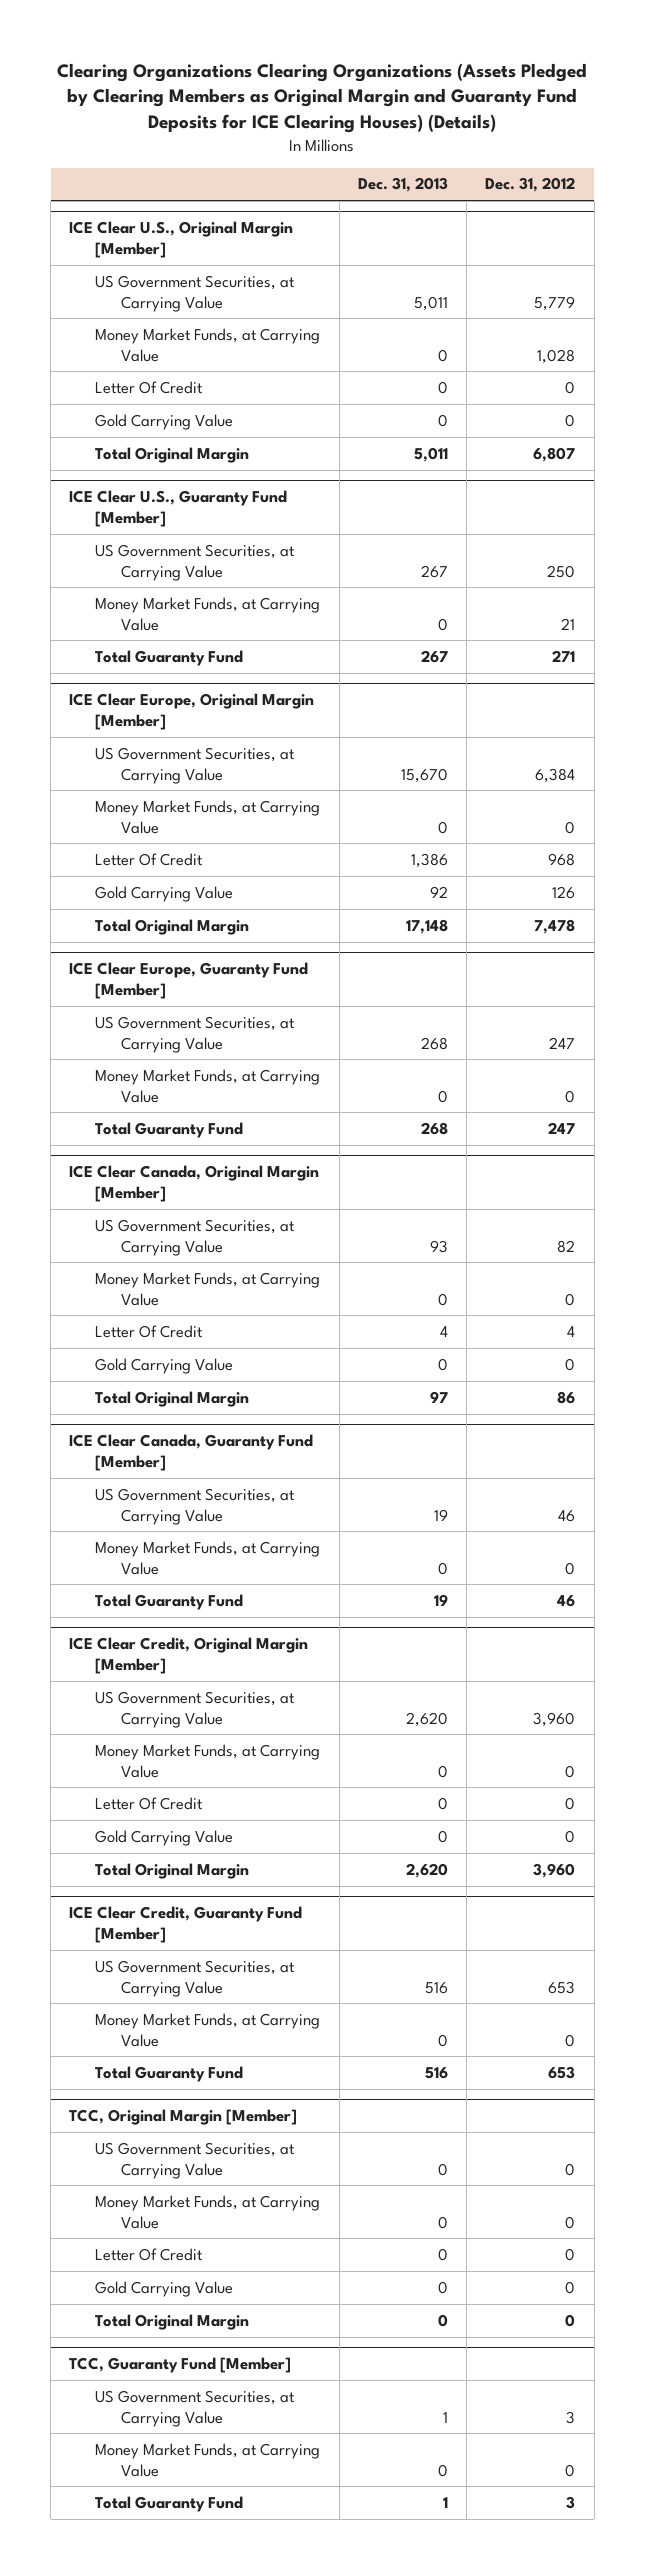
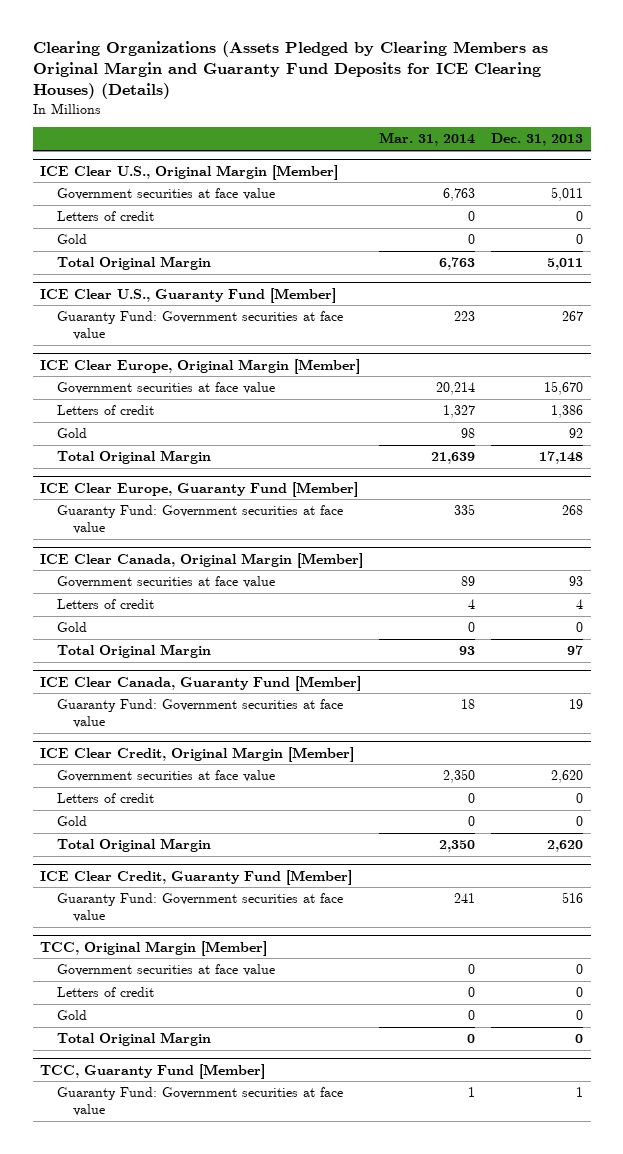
[57,62,588,134] Clearing Organizations Clearing Organizations (Assets Pledged by Clearing Members as Original Margin and Guaranty Fund Deposits for ICE Clearing Houses) (Details) -> [32,41,548,100] Clearing Organizations (Assets Pledged by Clearing Members as Original Margin and Guaranty Fund Deposits for ICE Clearing Houses) (Details)
[485,177,576,193] Dec. 31, 2012 -> none
none -> [379,132,476,147] Mar. 31, 2014
[95,327,321,362] Money Market Funds, at Carrying Value -> none
[95,274,295,312] US Government Securities, at Carrying Value -> [56,188,275,201] Government securities at face value
[95,380,203,394] Letter Of Credit -> [56,211,154,222] Letters of credit
[95,413,234,430] Gold Carrying Value -> [56,234,87,245] Gold
[95,543,295,581] US Government Securities, at Carrying Value -> none
[95,596,321,631] Money Market Funds, at Carrying Value -> none
[95,649,244,666] Total Guaranty Fund -> [56,311,343,340] Guaranty Fund: Government securities at face value
[95,799,321,834] Money Market Funds, at Carrying Value -> none
[95,746,295,784] US Government Securities, at Carrying Value -> [56,382,275,395] Government securities at face value
[95,852,203,866] Letter Of Credit -> [56,405,154,416] Letters of credit
[95,885,234,902] Gold Carrying Value -> [56,428,87,439] Gold
[95,1015,295,1053] US Government Securities, at Carrying Value -> none
[95,1068,321,1103] Money Market Funds, at Carrying Value -> none
[95,1121,244,1138] Total Guaranty Fund -> [56,505,343,534] Guaranty Fund: Government securities at face value
[95,1271,321,1306] Money Market Funds, at Carrying Value -> none
[95,1218,295,1256] US Government Securities, at Carrying Value -> [56,576,275,589] Government securities at face value
[95,1324,203,1338] Letter Of Credit -> [56,599,154,610] Letters of credit
[95,1357,234,1374] Gold Carrying Value -> [56,622,87,633] Gold
[95,1487,295,1525] US Government Securities, at Carrying Value -> none
[95,1540,321,1575] Money Market Funds, at Carrying Value -> none
[95,1593,244,1610] Total Guaranty Fund -> [56,699,343,728] Guaranty Fund: Government securities at face value
[95,1743,321,1778] Money Market Funds, at Carrying Value -> none
[95,1690,295,1728] US Government Securities, at Carrying Value -> [56,770,275,783] Government securities at face value
[95,1796,203,1810] Letter Of Credit -> [56,793,154,804] Letters of credit
[95,1829,234,1846] Gold Carrying Value -> [56,816,87,827] Gold
[95,1959,295,1997] US Government Securities, at Carrying Value -> none
[95,2012,321,2047] Money Market Funds, at Carrying Value -> none
[95,2065,244,2082] Total Guaranty Fund -> [56,893,343,922] Guaranty Fund: Government securities at face value
[95,2194,321,2229] Money Market Funds, at Carrying Value -> none
[95,2141,295,2179] US Government Securities, at Carrying Value -> [56,964,275,977] Government securities at face value
[95,2247,203,2261] Letter Of Credit -> [56,987,154,998] Letters of credit
[95,2280,234,2297] Gold Carrying Value -> [56,1010,87,1021] Gold
[95,2389,295,2427] US Government Securities, at Carrying Value -> none
[95,2442,321,2477] Money Market Funds, at Carrying Value -> none
[95,2495,244,2512] Total Guaranty Fund -> [56,1087,343,1116] Guaranty Fund: Government securities at face value

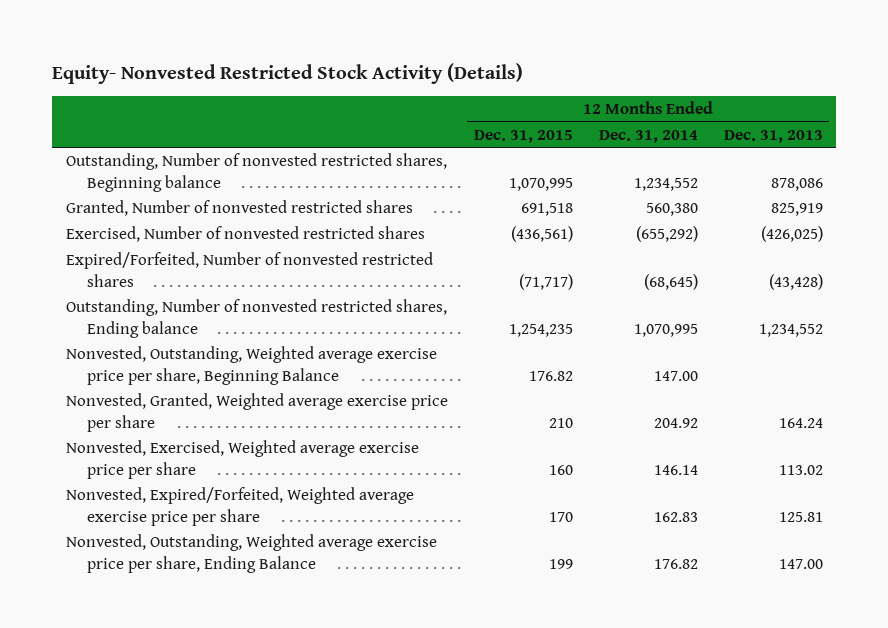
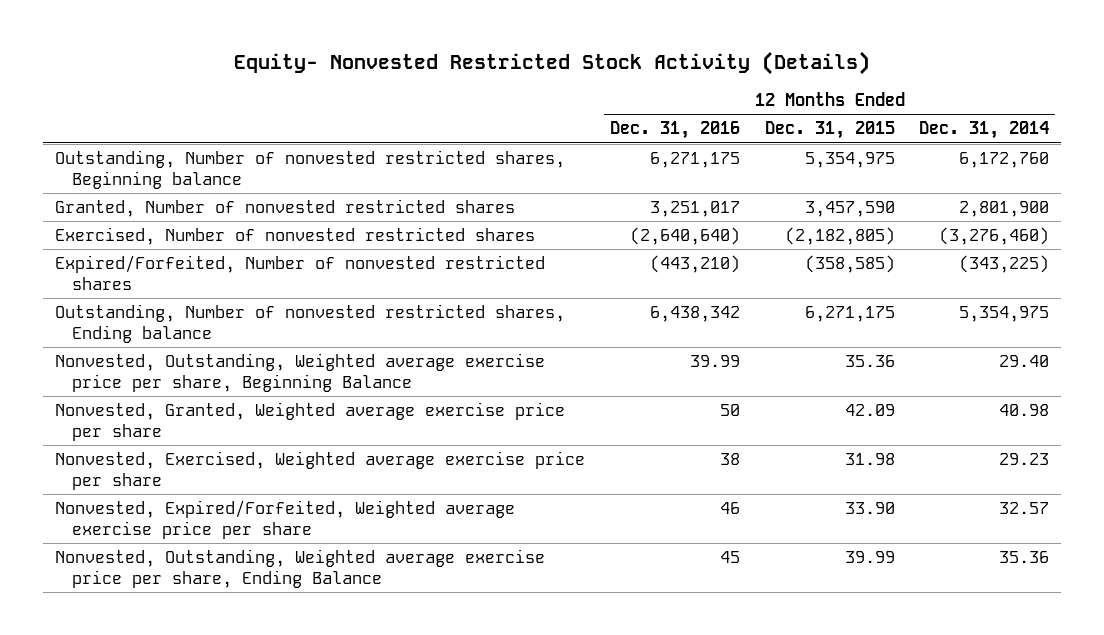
[723,129,823,143] Dec. 31, 2013 -> none
none -> [609,121,740,140] Dec. 31, 2016
[508,177,573,191] 1,070,995 -> [804,152,895,169] 5,354,975
[633,177,698,191] 1,234,552 -> [959,152,1050,169] 6,172,760
[520,203,573,217] 691,518 -> [804,201,895,218] 3,457,590
[645,203,698,217] 560,380 -> [959,201,1050,218] 2,801,900
[510,226,573,243] (436,561) -> [784,227,895,246] (2,182,805)
[635,226,698,243] (655,292) -> [939,227,1050,246] (3,276,460)
[518,273,573,290] (71,717) -> [804,255,895,274] (358,585)
[643,273,698,290] (68,645) -> [959,255,1050,274] (343,225)
[508,323,573,337] 1,254,235 -> [804,306,895,323] 6,271,175
[633,323,698,337] 1,070,995 -> [959,306,1050,323] 5,354,975
[528,370,573,381] 176.82 -> [844,355,895,368] 35.36
[653,370,698,381] 147.00 -> [999,355,1050,368] 29.40
[548,417,573,428] 210 -> [844,404,895,417] 42.09
[653,417,698,428] 204.92 -> [999,404,1050,417] 40.98
[548,464,573,475] 160 -> [844,453,895,466] 31.98
[653,464,698,475] 146.14 -> [999,453,1050,466] 29.23
[548,511,573,522] 170 -> [844,502,895,515] 33.90
[653,511,698,522] 162.83 -> [999,502,1050,515] 32.57
[548,558,573,569] 199 -> [844,551,895,564] 39.99
[653,558,698,569] 176.82 -> [999,551,1050,564] 35.36

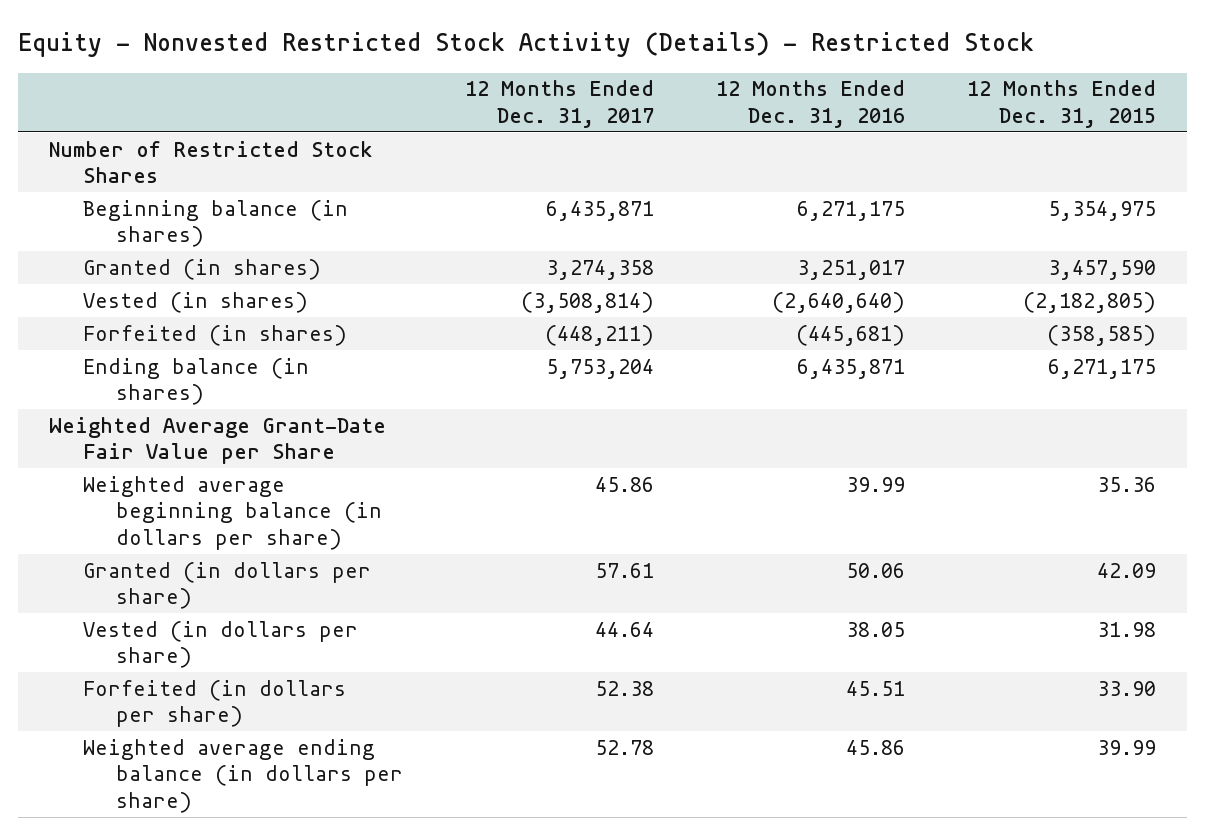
[234,51,871,76] Equity- Nonvested Restricted Stock Activity (Details) -> [18,32,1035,58] Equity - Nonvested Restricted Stock Activity (Details) - Restricted Stock
[919,121,1050,140] Dec. 31, 2014 -> none
none -> [465,80,655,128] 12 Months Ended Dec. 31, 2017
[55,451,586,490] Nonvested, Exercised, Weighted average exercise price per share -> none
none -> [49,140,374,184] Number of Restricted Stock Shares
[55,150,566,189] Outstanding, Number of nonvested restricted shares, Beginning balance -> [82,199,348,248] Beginning balance (in shares)
[55,199,516,218] Granted, Number of nonvested restricted shares -> [82,258,321,280] Granted (in shares)
[55,227,536,246] Exercised, Number of nonvested restricted shares -> [82,291,308,313] Vested (in shares)
[55,255,546,290] Expired/Forfeited, Number of nonvested restricted shares -> [82,324,347,346] Forfeited (in shares)
[649,255,740,274] (443,210) -> [796,324,906,346] (445,681)
[55,304,566,343] Outstanding, Number of nonvested restricted shares, Ending balance -> [82,357,309,406] Ending balance (in shares)
[649,306,740,323] 6,438,342 -> [797,358,906,379] 6,435,871
none -> [49,416,387,465] Weighted Average Grant-Date Fair Value per Share
[55,353,546,392] Nonvested, Outstanding, Weighted average exercise price per share, Beginning Balance -> [82,475,383,550] Weighted average beginning balance (in dollars per share)
[55,402,566,441] Nonvested, Granted, Weighted average exercise price per share -> [82,561,371,610] Granted (in dollars per share)
[719,404,740,417] 50 -> [846,562,906,578] 50.06
none -> [82,620,358,669] Vested (in dollars per share)
[55,500,516,539] Nonvested, Expired/Forfeited, Weighted average exercise price per share -> [82,679,346,728] Forfeited (in dollars per share)
[719,502,740,515] 46 -> [846,680,906,696] 45.51
[55,549,546,588] Nonvested, Outstanding, Weighted average exercise price per share, Ending Balance -> [82,738,404,813] Weighted average ending balance (in dollars per share)
[719,551,740,564] 45 -> [846,739,906,755] 45.86

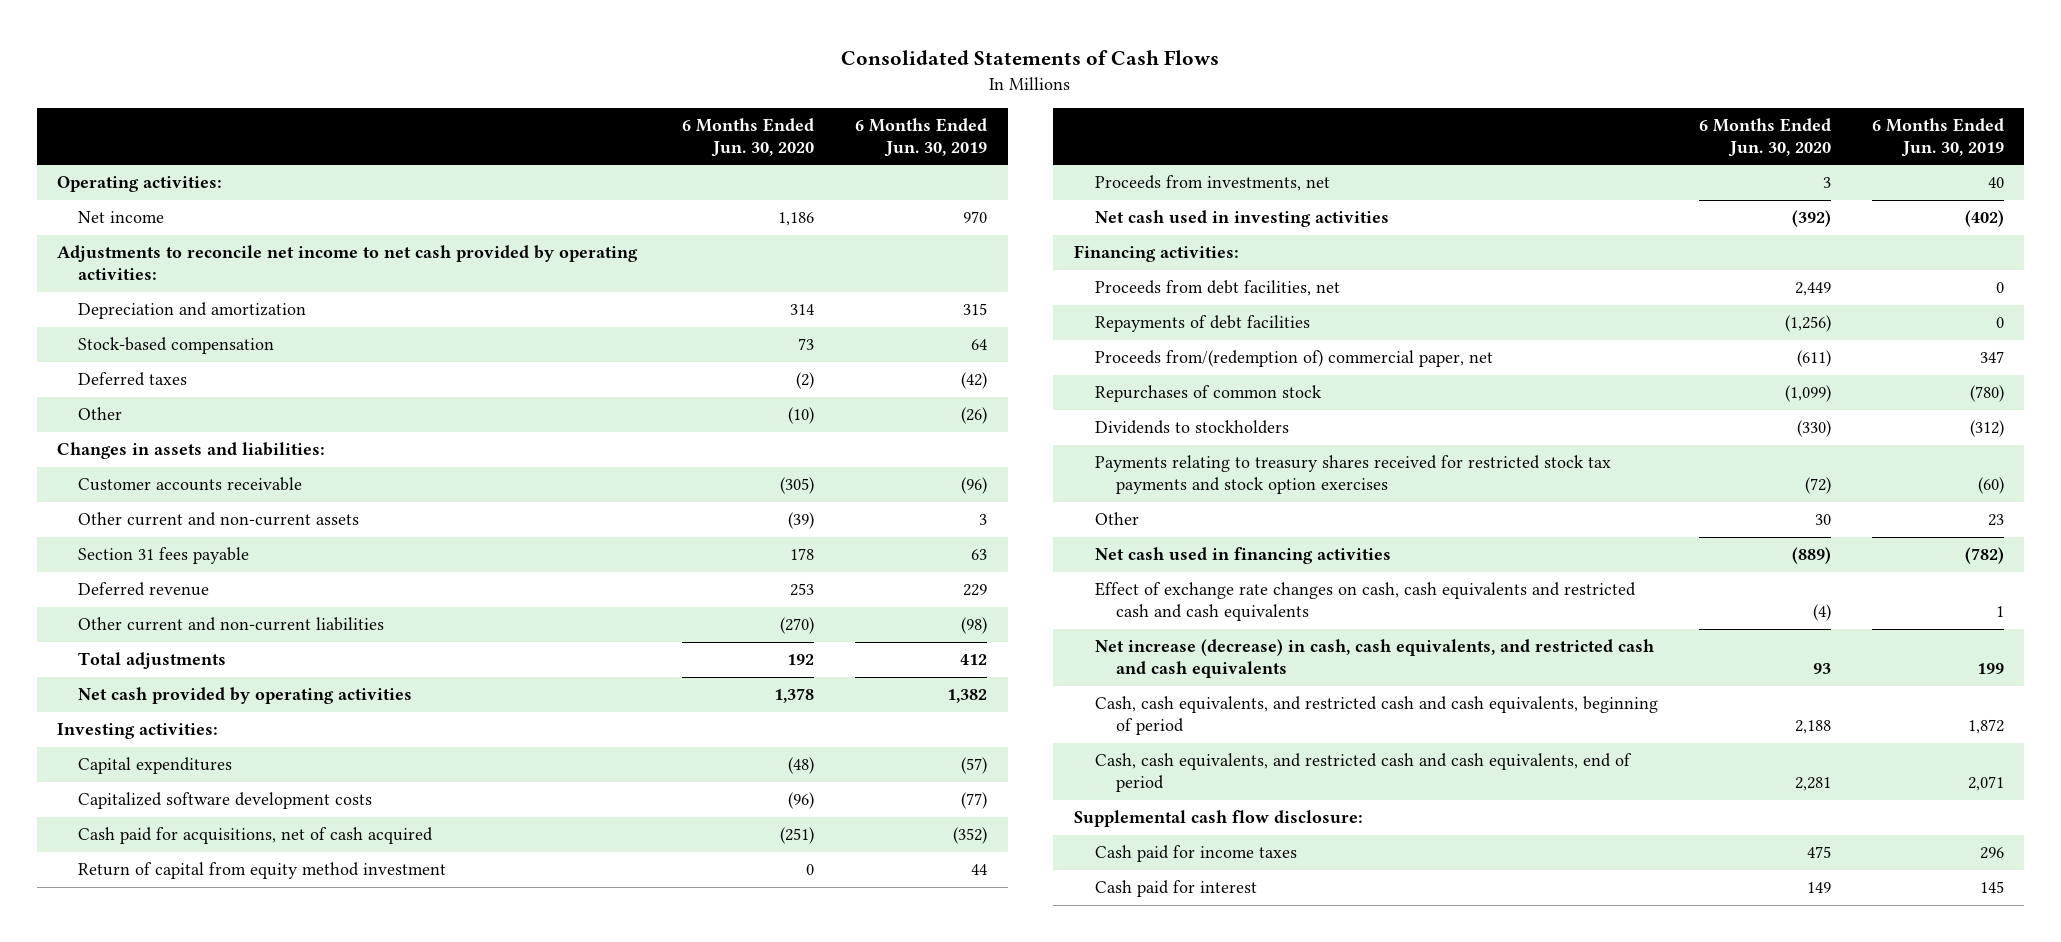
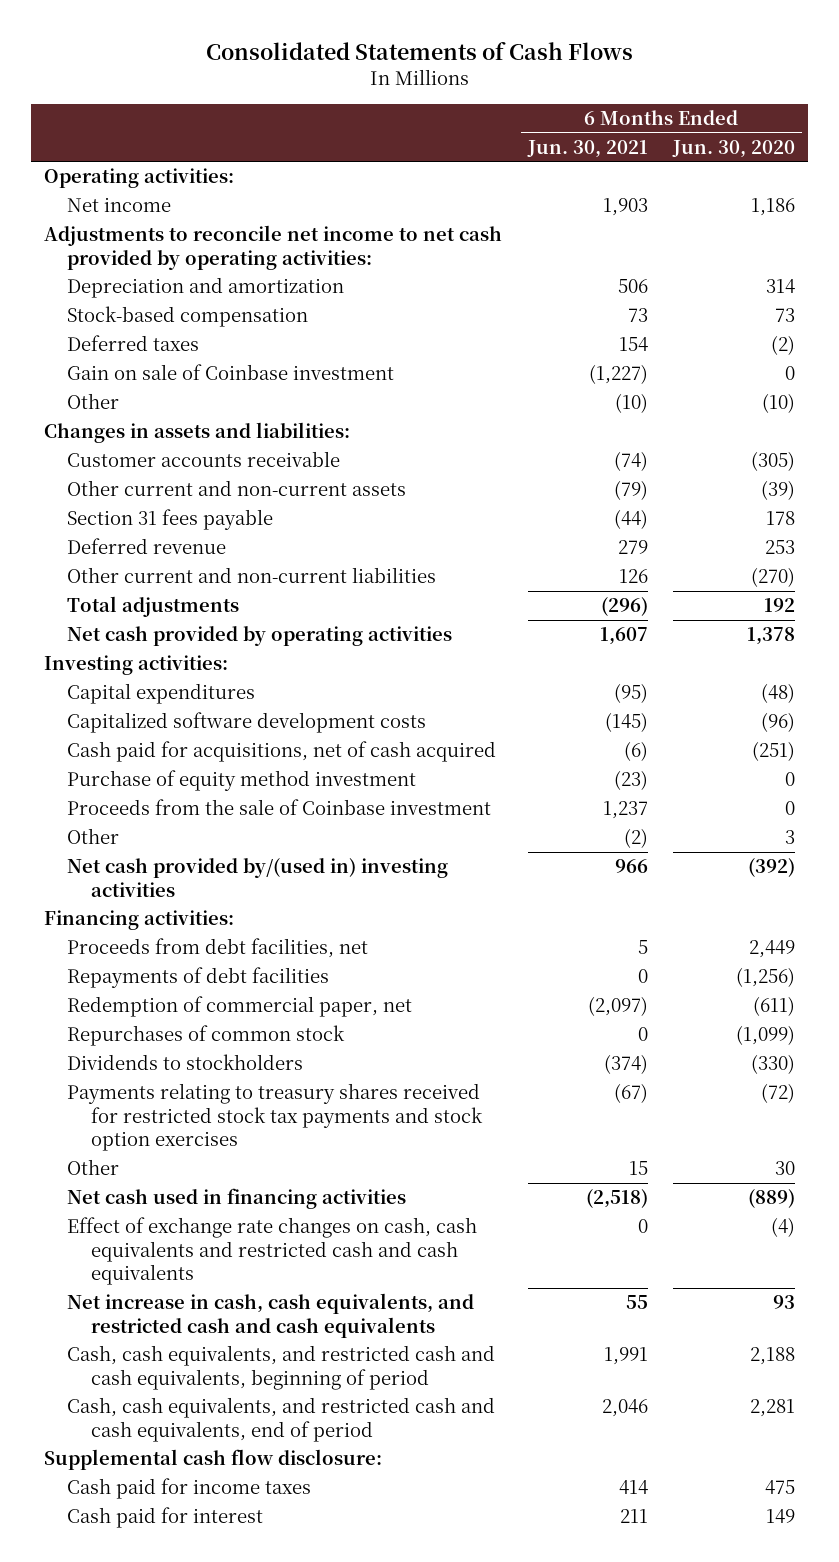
[855,118,988,157] 6 Months Ended Jun. 30, 2019 -> none
none -> [526,139,648,158] Jun. 30, 2021
none -> [67,364,395,381] Gain on sale of Coinbase investment
[1094,175,1330,192] Proceeds from investments, net -> none
[78,862,447,880] Return of capital from equity method investment -> [67,770,417,792] Purchase of equity method investment
none -> [67,799,492,816] Proceeds from the sale of Coinbase investment
none -> [67,828,120,845] Other
[1094,210,1389,228] Net cash used in investing activities -> [67,858,449,897] Net cash provided by/(used in) investing activities
[1094,350,1493,368] Proceeds from/(redemption of) commercial paper, net -> [67,996,413,1018] Redemption of commercial paper, net
[1094,639,1654,679] Net increase (decrease) in cash, cash equivalents, and restricted cash and cash equivalents -> [67,1293,475,1338] Net increase in cash, cash equivalents, and restricted cash and cash equivalents

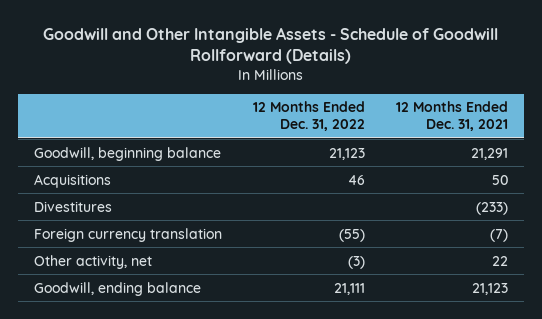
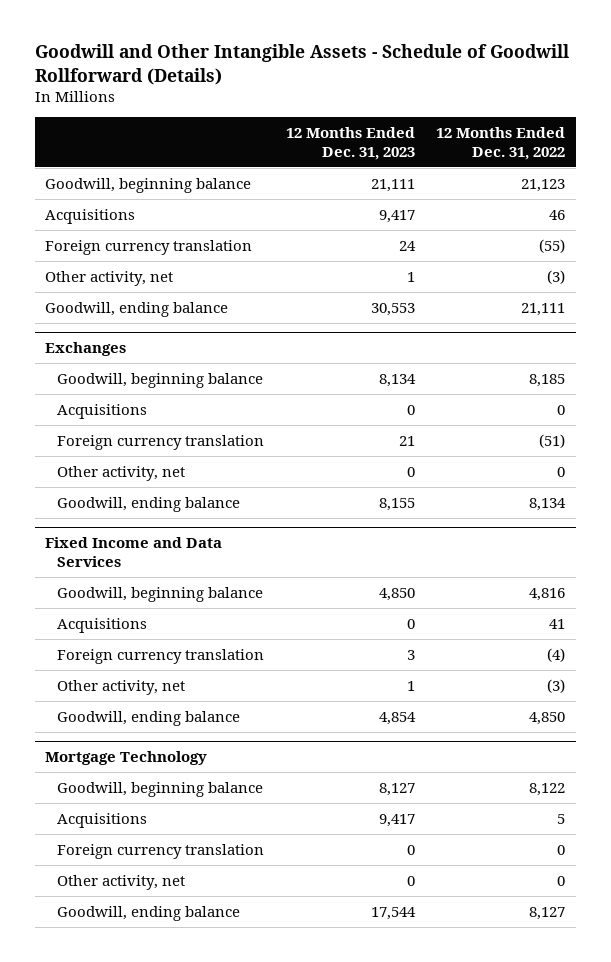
[395,101,508,132] 12 Months Ended Dec. 31, 2021 -> none
none -> [285,127,415,160] 12 Months Ended Dec. 31, 2023
[33,200,112,212] Divestitures -> none
none -> [45,342,127,357] Exchanges
none -> [57,372,264,388] Goodwill, beginning balance
none -> [57,403,148,419] Acquisitions
none -> [57,434,265,450] Foreign currency translation
none -> [57,465,186,481] Other activity, net
none -> [57,496,241,512] Goodwill, ending balance
none -> [45,537,223,568] Fixed Income and Data Services
none -> [57,586,264,602] Goodwill, beginning balance
none -> [57,617,148,633] Acquisitions
none -> [57,648,265,664] Foreign currency translation
none -> [57,679,186,695] Other activity, net
none -> [57,710,241,726] Goodwill, ending balance
none -> [45,751,208,766] Mortgage Technology
none -> [57,781,264,797] Goodwill, beginning balance
none -> [57,812,148,828] Acquisitions
none -> [57,843,265,859] Foreign currency translation
none -> [57,874,186,890] Other activity, net
none -> [57,905,241,921] Goodwill, ending balance

